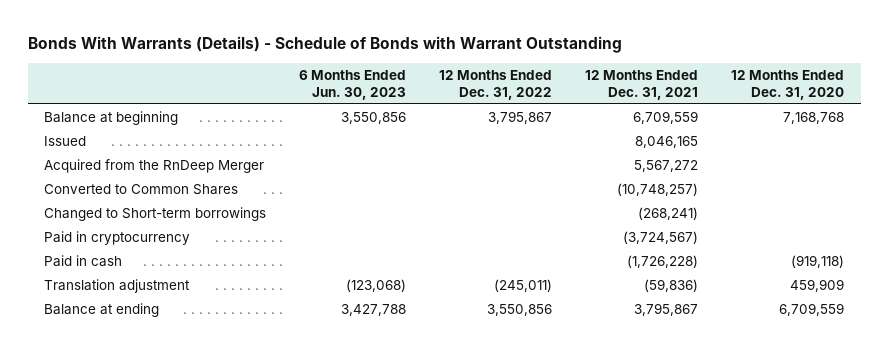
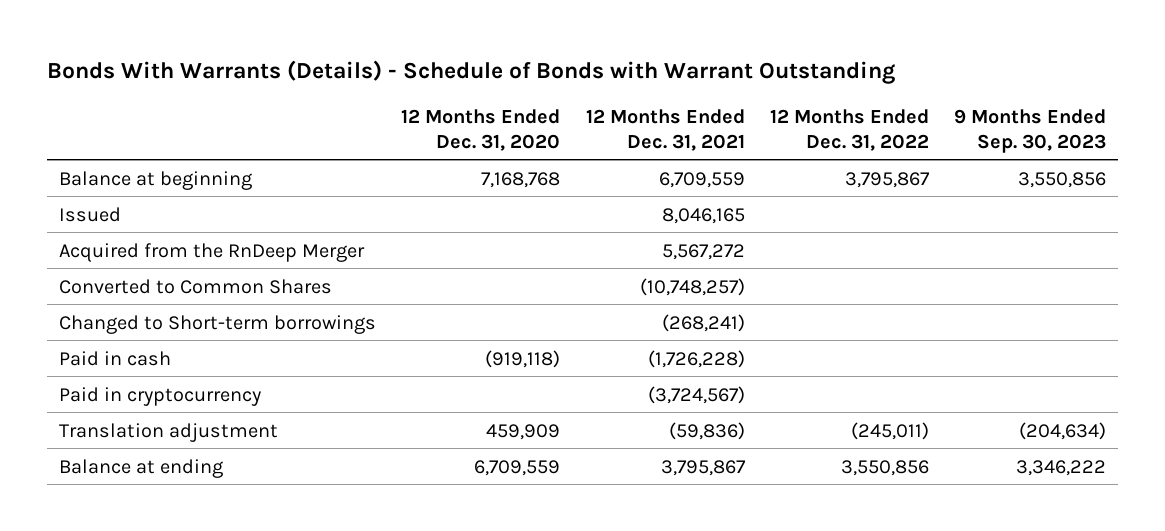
[299,69,407,100] 6 Months Ended Jun. 30, 2023 -> none
none -> [953,108,1106,153] 9 Months Ended Sep. 30, 2023
[44,231,191,246] Paid in cryptocurrency -> [59,386,262,406] Paid in cryptocurrency

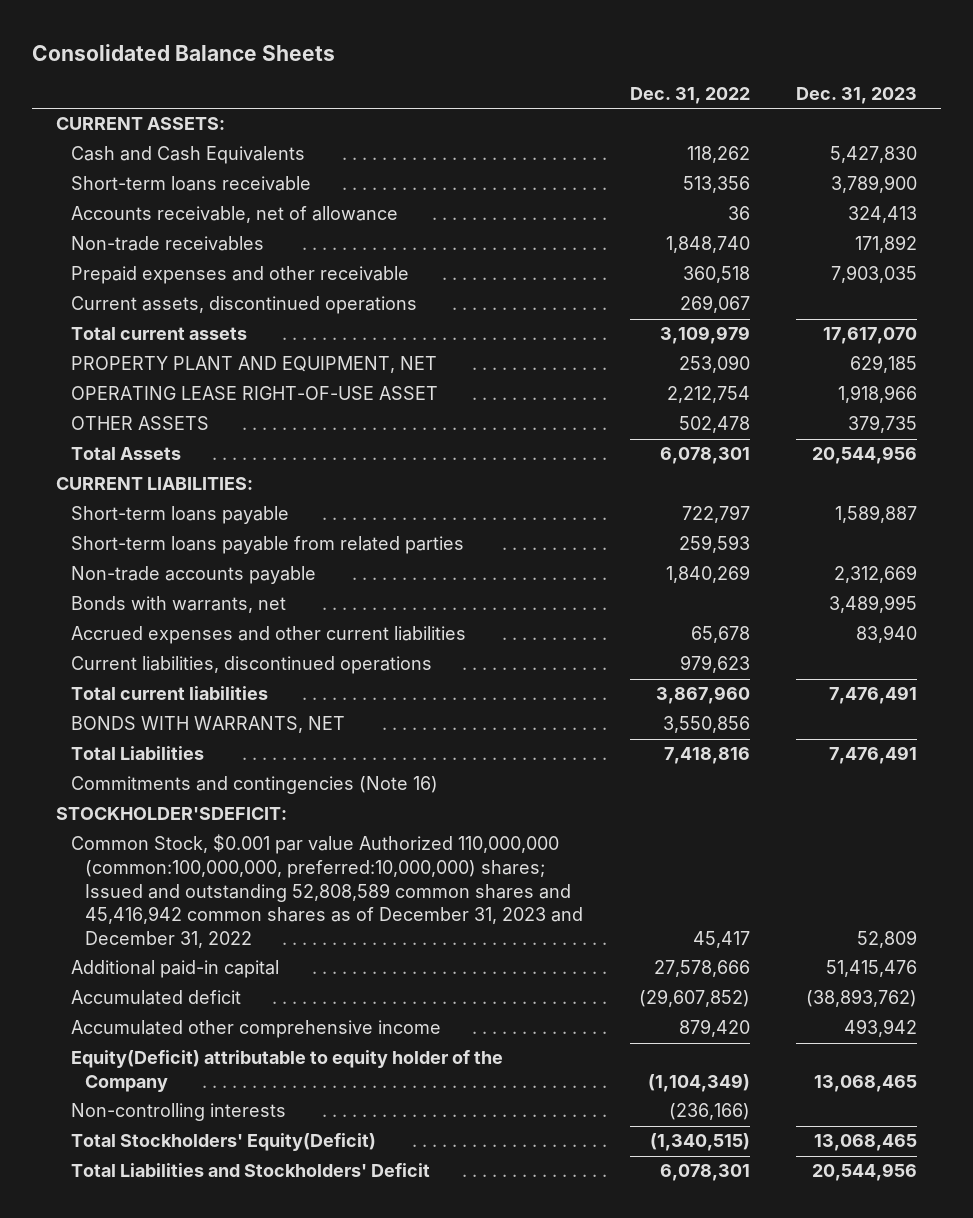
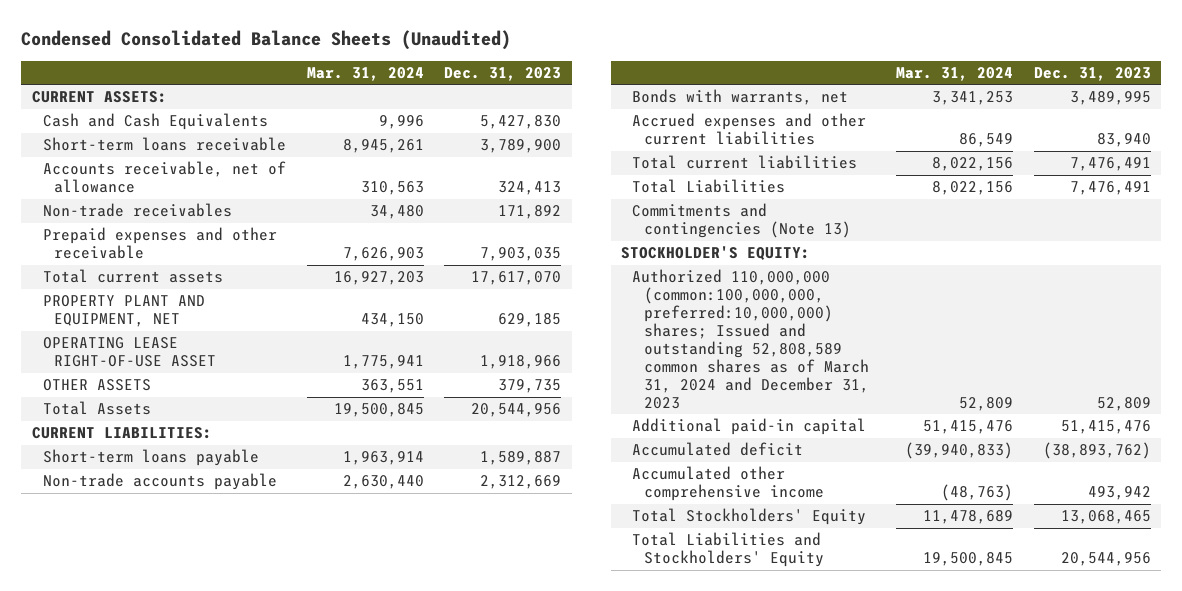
[32,43,336,61] Consolidated Balance Sheets -> [21,30,512,51] Condensed Consolidated Balance Sheets (Unaudited)
[629,87,750,105] Dec. 31, 2022 -> none
none -> [306,66,424,81] Mar. 31, 2024
[70,296,417,315] Current assets, discontinued operations -> none
[70,536,464,555] Short-term loans payable from related parties -> none
[70,656,432,675] Current liabilities, discontinued operations -> none
[70,716,345,734] BONDS WITH WARRANTS, NET -> none
[55,807,287,821] STOCKHOLDER'SDEFICIT: -> none
[70,776,438,795] Commitments and contingencies (Note 16) -> [632,203,851,239] Commitments and contingencies (Note 13)
none -> [620,246,810,261] STOCKHOLDER'S EQUITY:
[70,834,584,948] Common Stock, $0.001 par value Authorized 110,000,000 (common:100,000,000, preferred:10,000,000) shares; Issued and outstanding 52,808,589 common shares and 45,416,942 common shares as of December 31, 2023 and December 31, 2022 -> [632,269,869,410] Authorized 110,000,000 (common:100,000,000, preferred:10,000,000) shares; Issued and outstanding 52,808,589 common shares as of March 31, 2024 and December 31, 2023
[70,1050,503,1093] Equity(Deficit) attributable to equity holder of the Company -> none
[70,1103,286,1122] Non-controlling interests -> none
[70,1133,376,1152] Total Stockholders' Equity(Deficit) -> [632,508,867,526] Total Stockholders' Equity
[70,1163,430,1178] Total Liabilities and Stockholders' Deficit -> [632,532,824,568] Total Liabilities and Stockholders' Equity

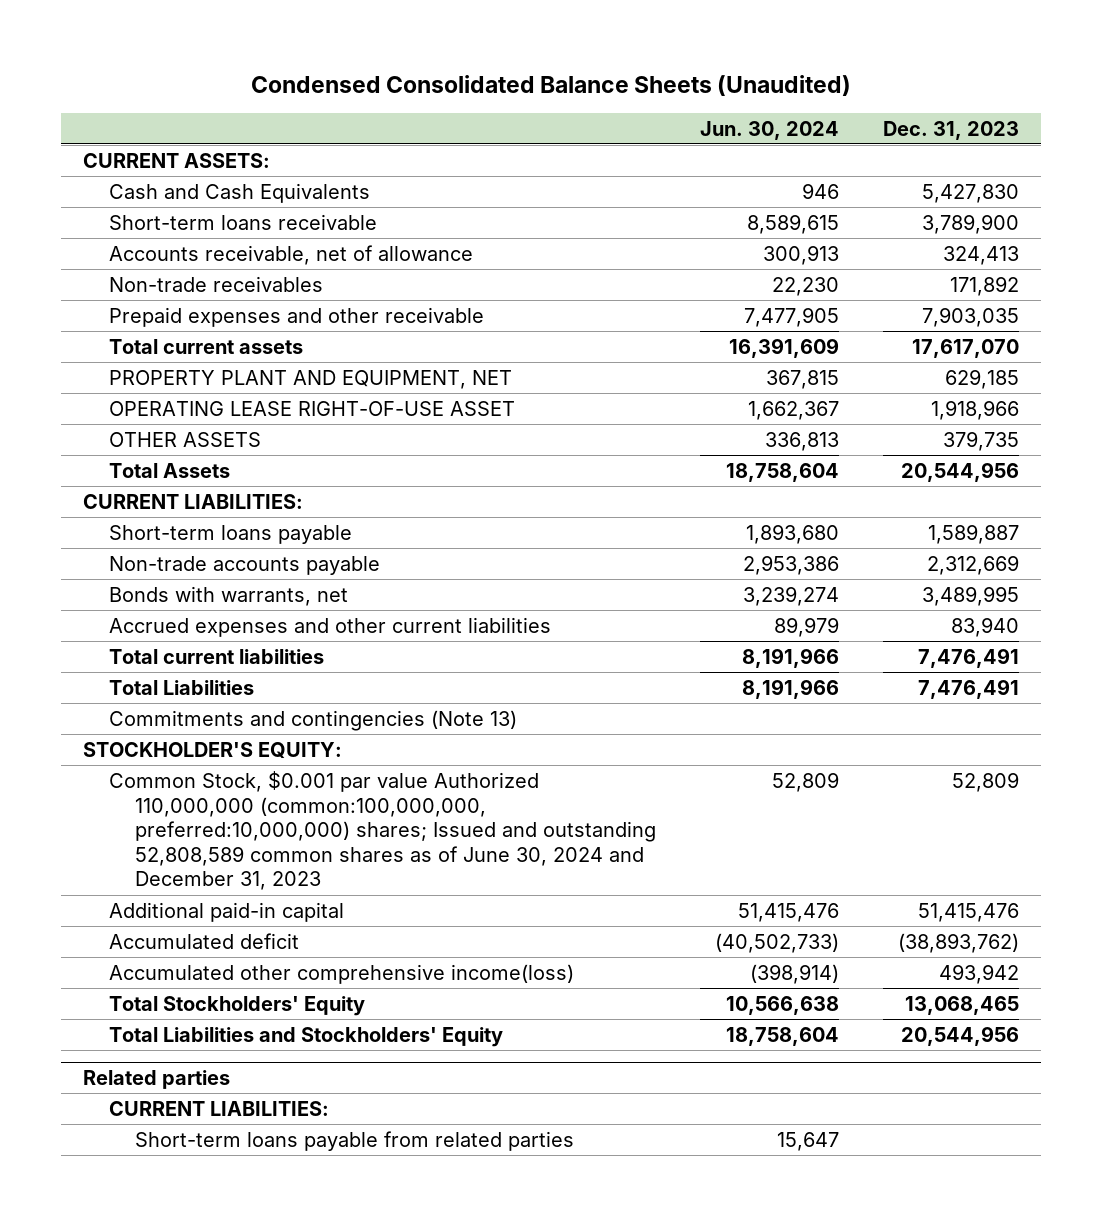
[306,66,424,81] Mar. 31, 2024 -> none
none -> [700,120,840,140] Jun. 30, 2024
[632,269,869,410] Authorized 110,000,000 (common:100,000,000, preferred:10,000,000) shares; Issued and outstanding 52,808,589 common shares as of March 31, 2024 and December 31, 2023 -> [109,770,657,891] Common Stock, $0.001 par value Authorized 110,000,000 (common:100,000,000, preferred:10,000,000) shares; Issued and outstanding 52,808,589 common shares as of June 30, 2024 and December 31, 2023
[632,466,824,502] Accumulated other comprehensive income -> [109,963,575,984] Accumulated other comprehensive income(loss)
none -> [83,1070,231,1090] Related parties
none -> [109,1100,330,1116] CURRENT LIABILITIES:
none -> [135,1130,575,1151] Short-term loans payable from related parties

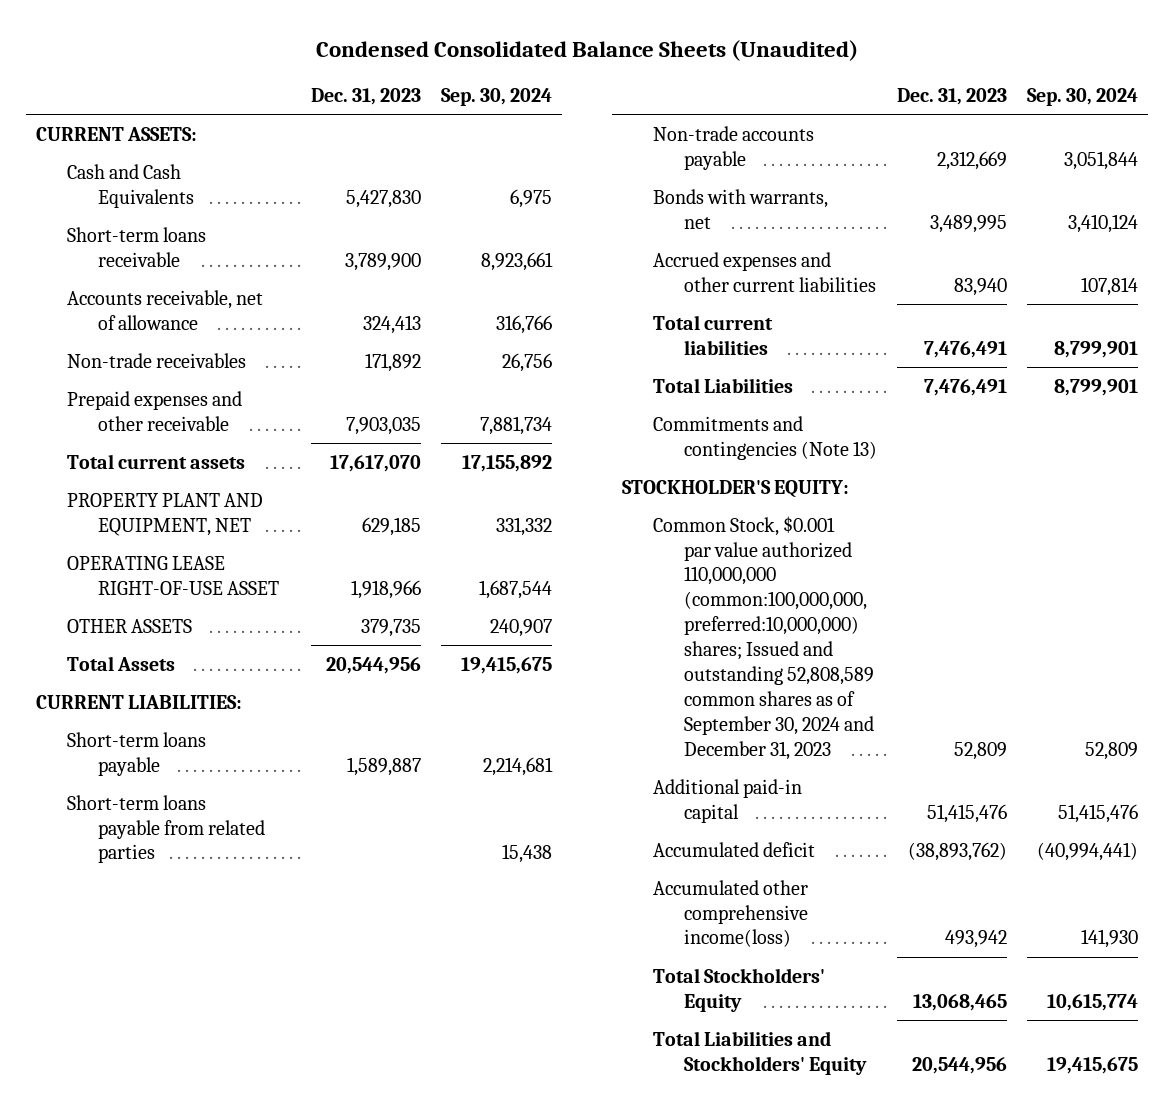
[700,120,840,140] Jun. 30, 2024 -> none
none -> [441,88,553,107] Sep. 30, 2024
none -> [67,794,266,864] Short-term loans payable from related parties
[109,770,657,891] Common Stock, $0.001 par value Authorized 110,000,000 (common:100,000,000, preferred:10,000,000) shares; Issued and outstanding 52,808,589 common shares as of June 30, 2024 and December 31, 2023 -> [652,515,874,761] Common Stock, $0.001 par value authorized 110,000,000 (common:100,000,000, preferred:10,000,000) shares; Issued and outstanding 52,808,589 common shares as of September 30, 2024 and December 31, 2023
[83,1070,231,1090] Related parties -> none
[109,1100,330,1116] CURRENT LIABILITIES: -> none
[135,1130,575,1151] Short-term loans payable from related parties -> none

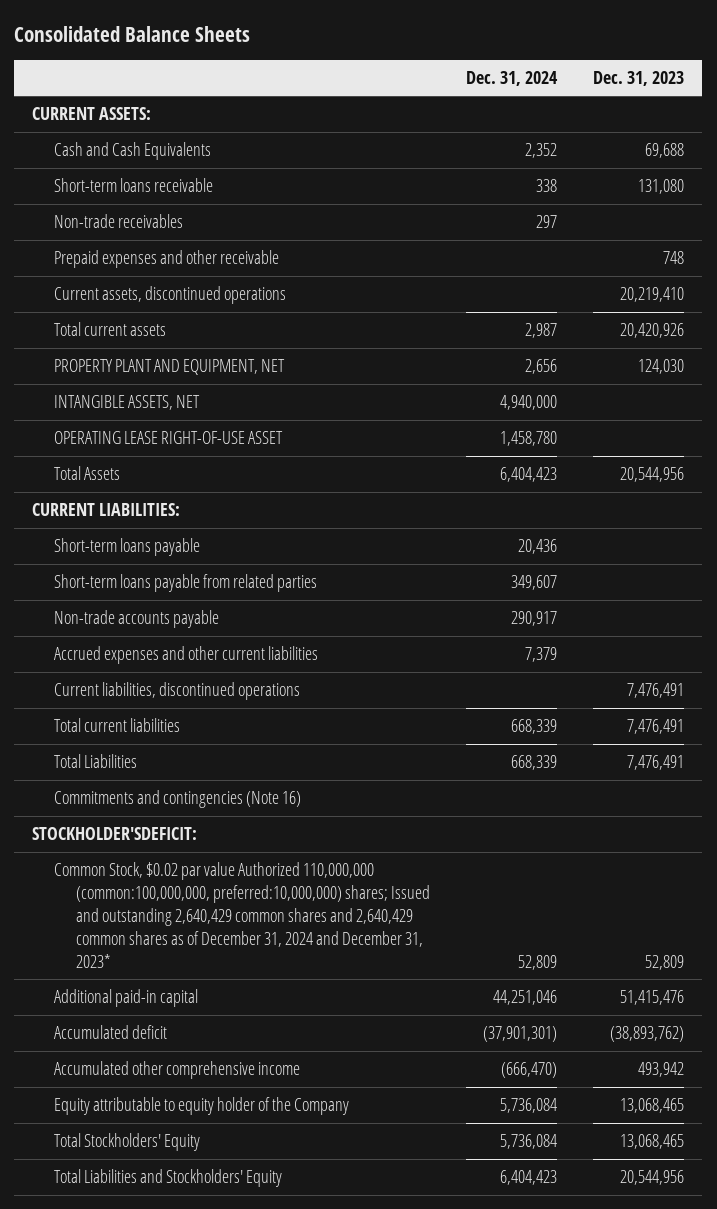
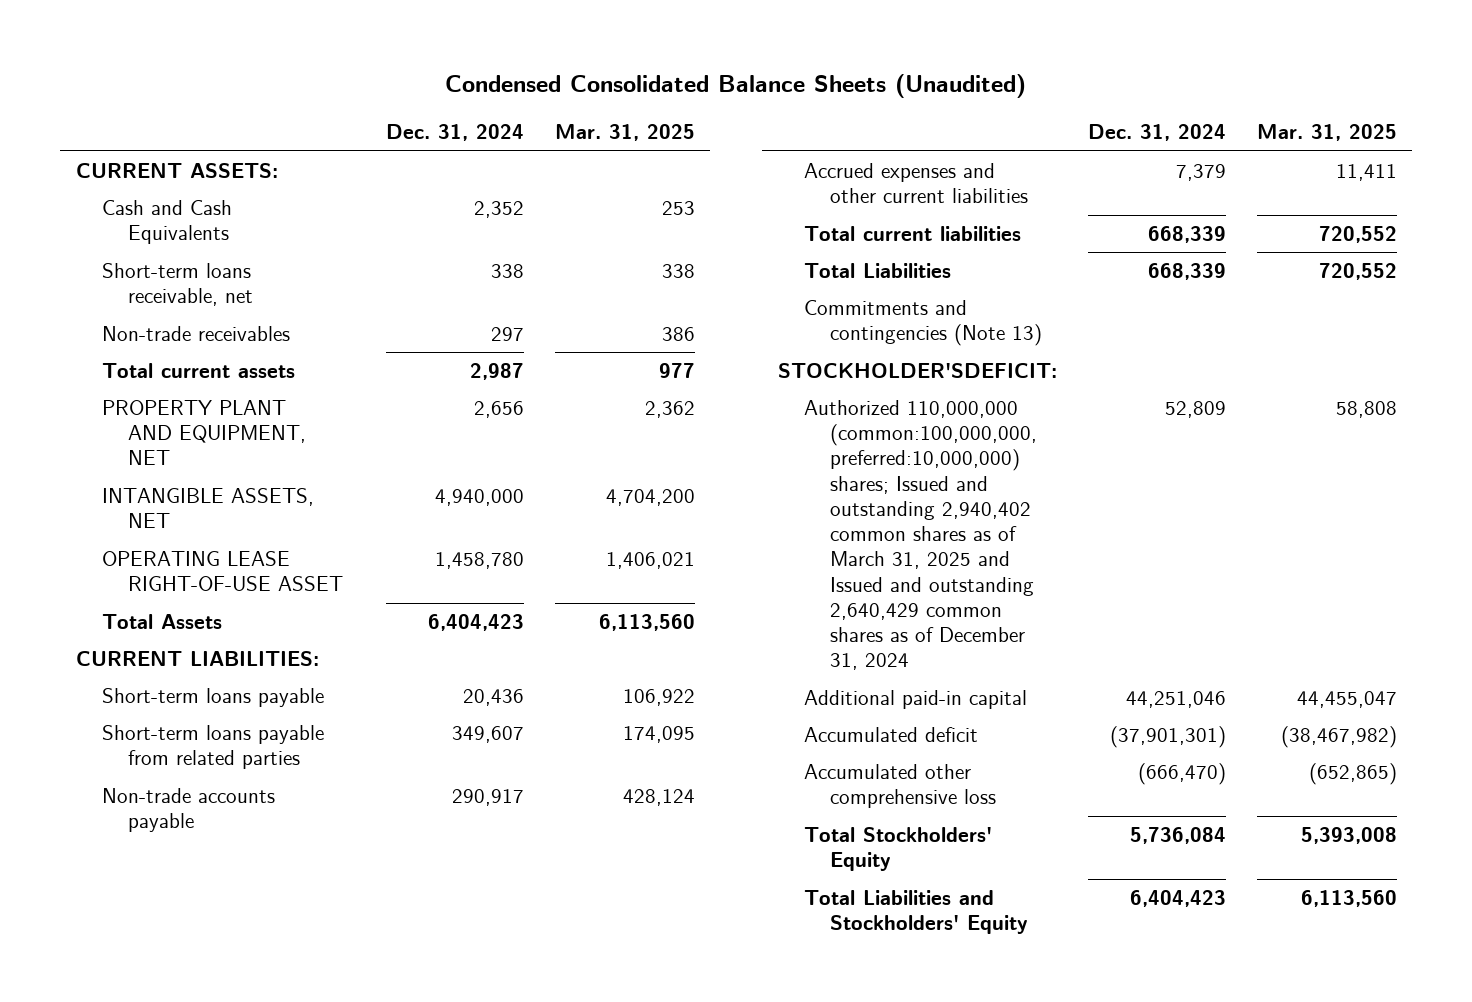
[14,25,251,42] Consolidated Balance Sheets -> [445,74,1027,99] Condensed Consolidated Balance Sheets (Unaudited)
[593,70,685,86] Dec. 31, 2023 -> none
none -> [554,124,695,142] Mar. 31, 2025
[54,178,214,193] Short-term loans receivable -> [101,262,254,307] Short-term loans receivable, net
[54,250,280,269] Prepaid expenses and other receivable -> none
[54,286,287,305] Current assets, discontinued operations -> none
[54,682,301,701] Current liabilities, discontinued operations -> none
[54,790,302,809] Commitments and contingencies (Note 16) -> [803,299,1043,347] Commitments and contingencies (Note 13)
[54,862,431,968] Common Stock, $0.02 par value Authorized 110,000,000 (common:100,000,000, preferred:10,000,000) shares; Issued and outstanding 2,640,429 common shares and 2,640,429 common shares as of December 31, 2024 and December 31, 2023* -> [803,399,1038,671] Authorized 110,000,000 (common:100,000,000, preferred:10,000,000) shares; Issued and outstanding 2,940,402 common shares as of March 31, 2025 and Issued and outstanding 2,640,429 common shares as of December 31, 2024
[54,1097,350,1116] Equity attributable to equity holder of the Company -> none
[54,1061,301,1080] Accumulated other comprehensive income -> [803,763,997,809] Accumulated other comprehensive loss

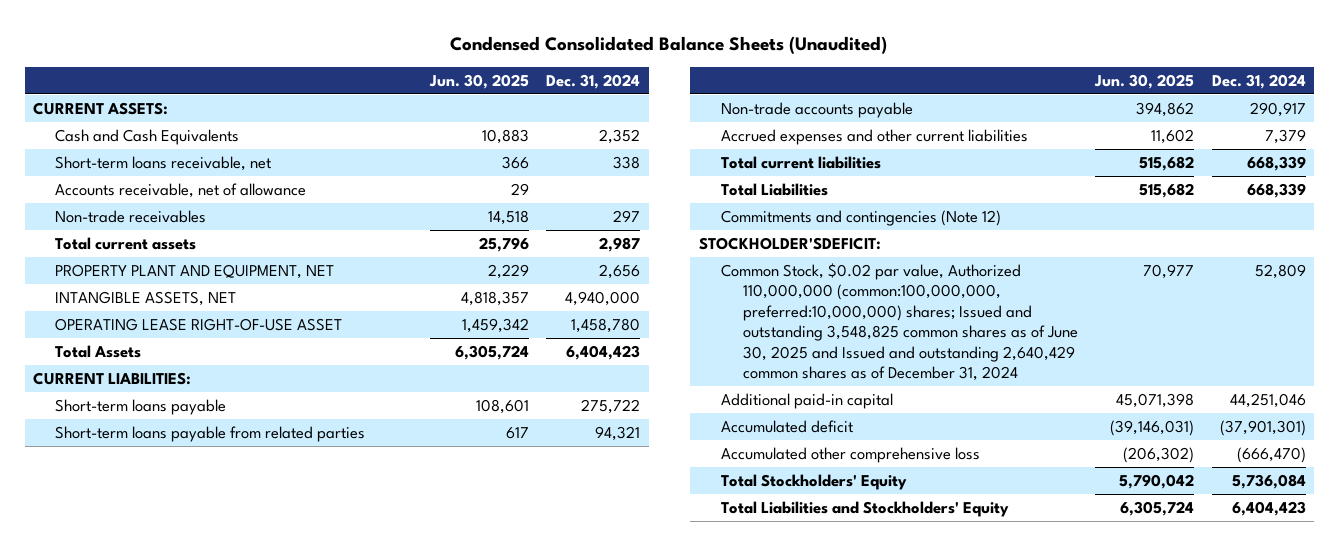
[554,124,695,142] Mar. 31, 2025 -> none
none -> [428,73,529,89] Jun. 30, 2025
none -> [55,182,307,198] Accounts receivable, net of allowance
[462,688,524,706] 20,436 -> [581,398,641,414] 275,722
[451,725,524,743] 349,607 -> [595,425,641,441] 94,321
[803,299,1043,347] Commitments and contingencies (Note 13) -> [720,209,1001,226] Commitments and contingencies (Note 12)
[803,399,1038,671] Authorized 110,000,000 (common:100,000,000, preferred:10,000,000) shares; Issued and outstanding 2,940,402 common shares as of March 31, 2025 and Issued and outstanding 2,640,429 common shares as of December 31, 2024 -> [720,262,1079,382] Common Stock, $0.02 par value, Authorized 110,000,000 (common:100,000,000, preferred:10,000,000) shares; Issued and outstanding 3,548,825 common shares as of June 30, 2025 and Issued and outstanding 2,640,429 common shares as of December 31, 2024

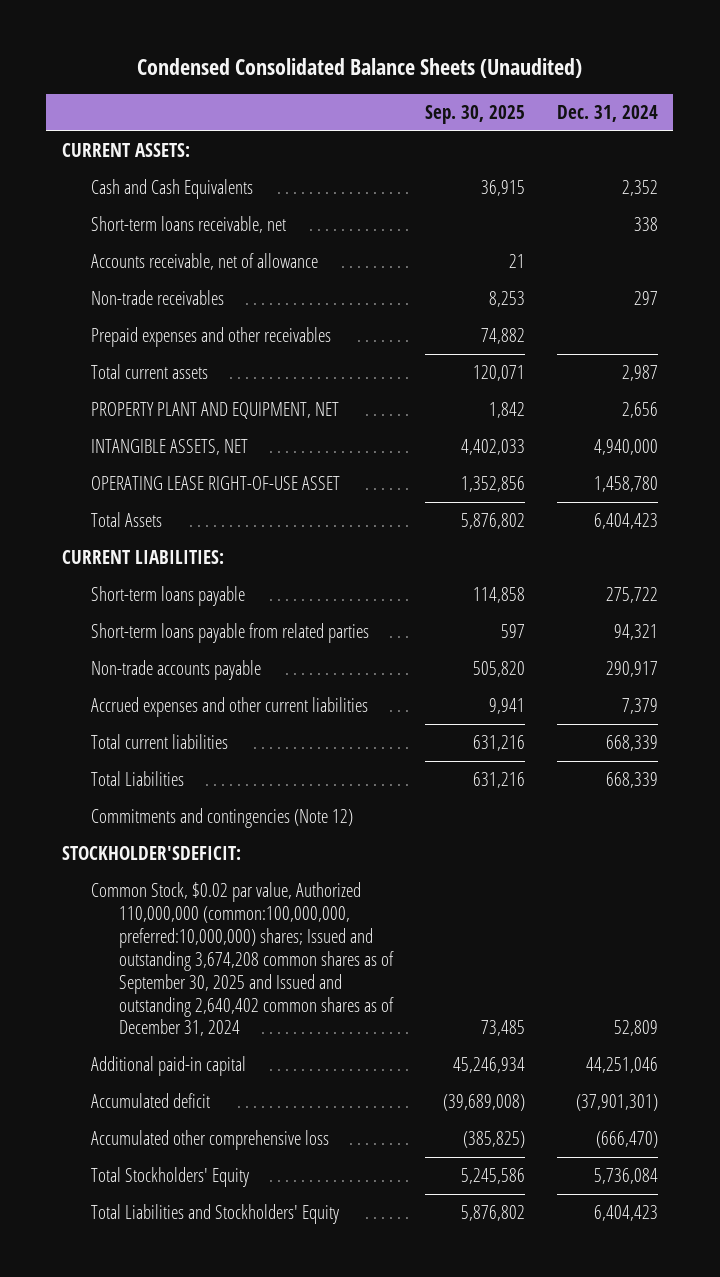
[428,73,529,89] Jun. 30, 2025 -> none
none -> [424,104,525,124] Sep. 30, 2025
none -> [90,327,331,348] Prepaid expenses and other receivables
[720,262,1079,382] Common Stock, $0.02 par value, Authorized 110,000,000 (common:100,000,000, preferred:10,000,000) shares; Issued and outstanding 3,548,825 common shares as of June 30, 2025 and Issued and outstanding 2,640,429 common shares as of December 31, 2024 -> [90,882,395,1037] Common Stock, $0.02 par value, Authorized 110,000,000 (common:100,000,000, preferred:10,000,000) shares; Issued and outstanding 3,674,208 common shares as of September 30, 2025 and Issued and outstanding 2,640,402 common shares as of December 31, 2024

